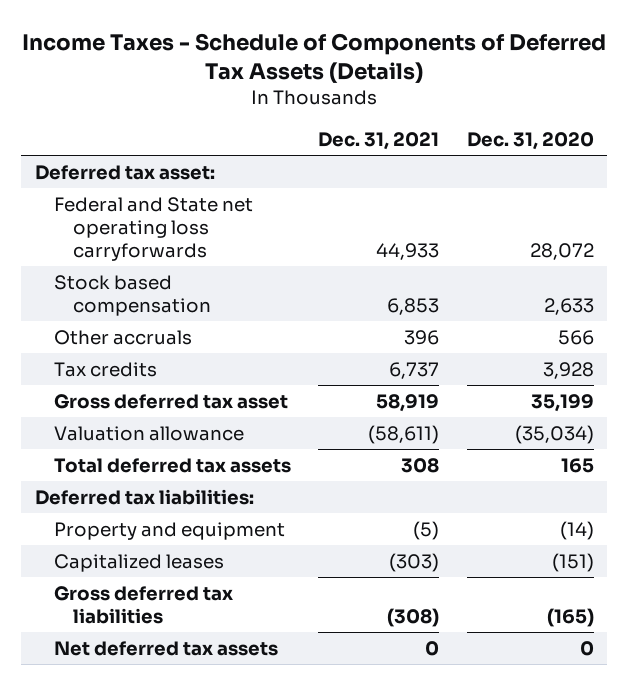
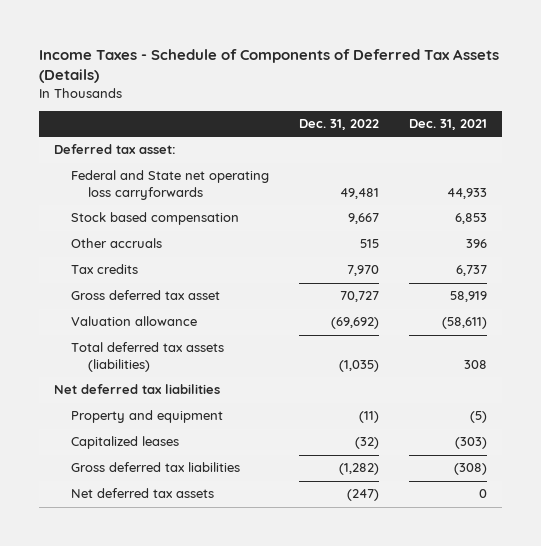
[466,132,594,151] Dec. 31, 2020 -> none
none -> [299,119,380,131] Dec. 31, 2022
[53,458,291,474] Total deferred tax assets -> [71,342,225,373] Total deferred tax assets (liabilities)
[34,489,254,506] Deferred tax liabilities: -> [54,384,221,395] Net deferred tax liabilities

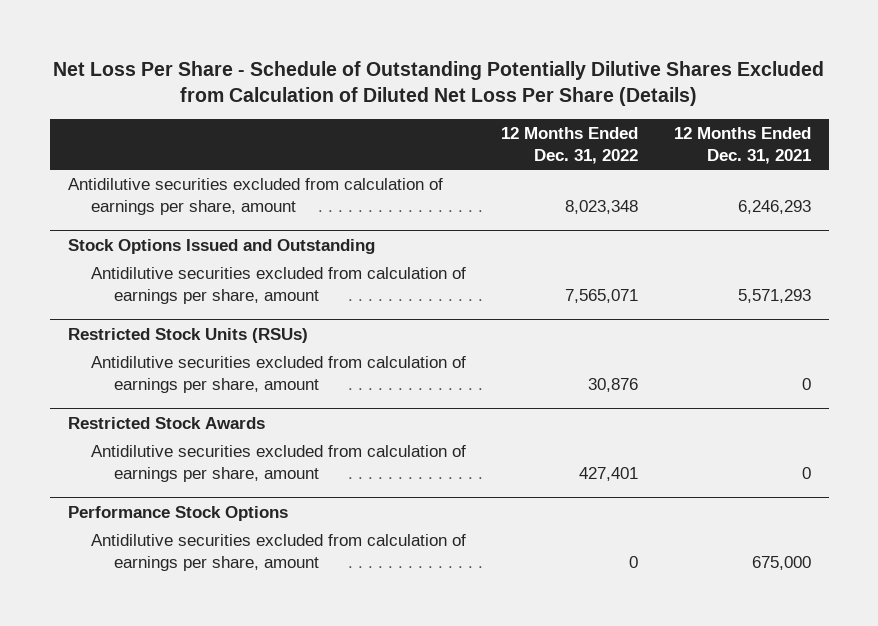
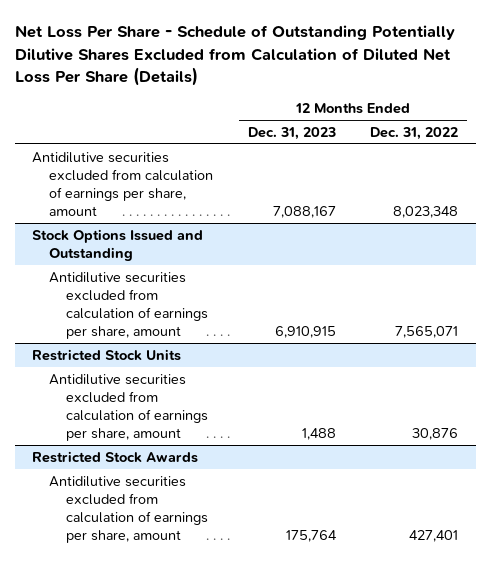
[673,127,811,165] 12 Months Ended Dec. 31, 2021 -> none
none -> [247,126,336,140] Dec. 31, 2023
[67,327,308,343] Restricted Stock Units (RSUs) -> [32,348,182,361] Restricted Stock Units
[67,505,288,521] Performance Stock Options -> none
[90,533,466,571] Antidilutive securities excluded from calculation of earnings per share, amount -> none

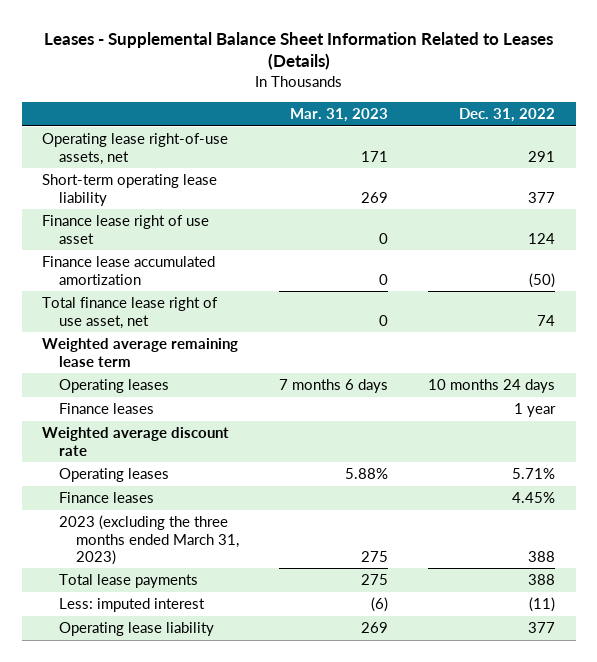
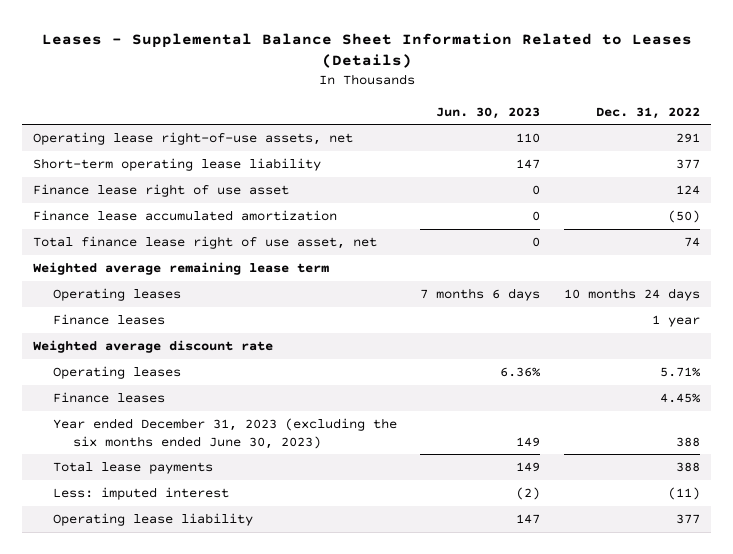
[290,107,389,122] Mar. 31, 2023 -> none
none -> [436,106,541,119] Jun. 30, 2023
[58,515,240,565] 2023 (excluding the three months ended March 31, 2023) -> [53,418,398,449] Year ended December 31, 2023 (excluding the six months ended June 30, 2023)

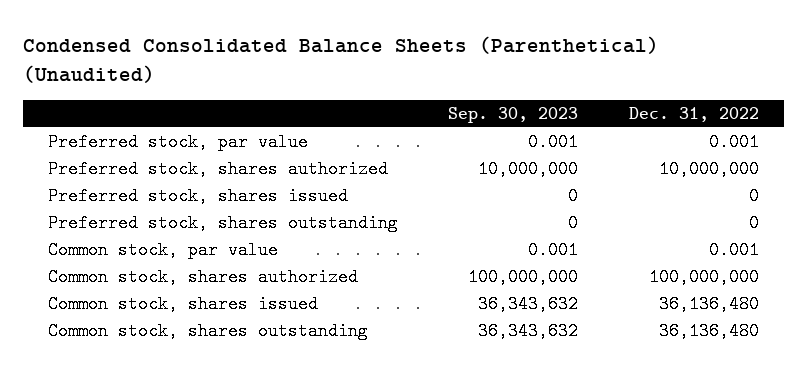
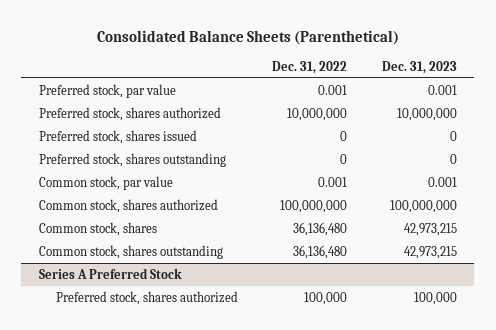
[22,36,659,84] Condensed Consolidated Balance Sheets (Parenthetical) (Unaudited) -> [96,29,399,45] Consolidated Balance Sheets (Parenthetical)
[448,107,579,124] Sep. 30, 2023 -> none
none -> [381,60,457,74] Dec. 31, 2023
[48,295,319,314] Common stock, shares issued -> [38,222,157,237] Common stock, shares
none -> [38,268,182,280] Series A Preferred Stock
none -> [55,291,238,306] Preferred stock, shares authorized

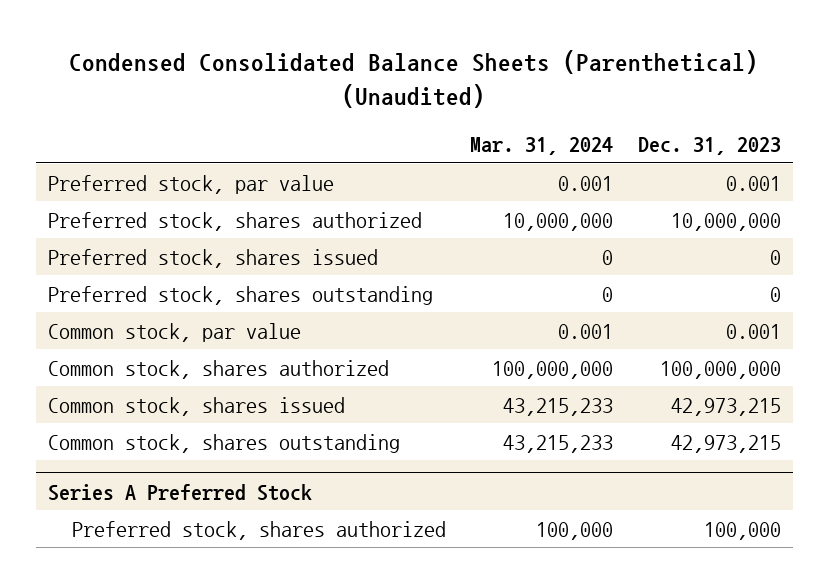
[96,29,399,45] Consolidated Balance Sheets (Parenthetical) -> [69,49,759,108] Condensed Consolidated Balance Sheets (Parenthetical) (Unaudited)
[272,60,348,74] Dec. 31, 2022 -> none
none -> [470,137,614,156] Mar. 31, 2024
[38,222,157,237] Common stock, shares -> [47,396,345,416] Common stock, shares issued

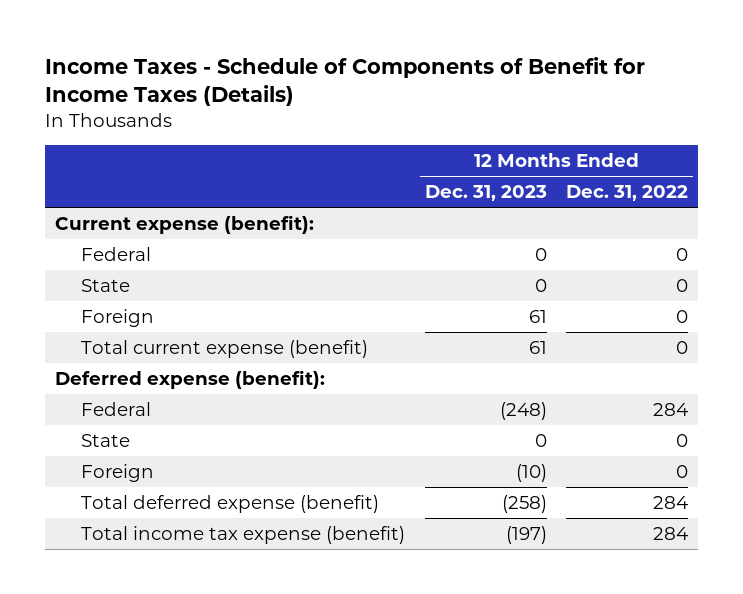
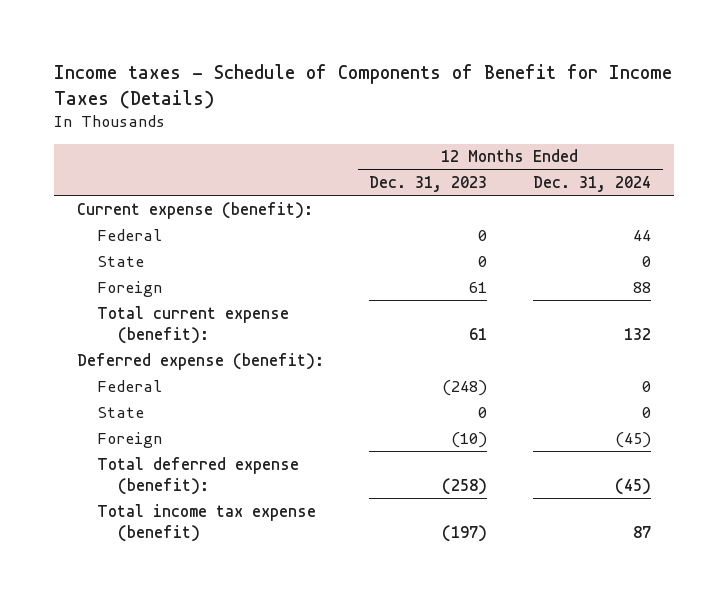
[45,56,646,106] Income Taxes - Schedule of Components of Benefit for Income Taxes (Details) -> [53,64,672,109] Income taxes - Schedule of Components of Benefit for Income Taxes (Details)
[566,185,689,202] Dec. 31, 2022 -> none
none -> [533,176,652,193] Dec. 31, 2024
[81,339,369,358] Total current expense (benefit) -> [97,305,290,344] Total current expense (benefit):
[81,494,380,513] Total deferred expense (benefit) -> [97,456,300,495] Total deferred expense (benefit):

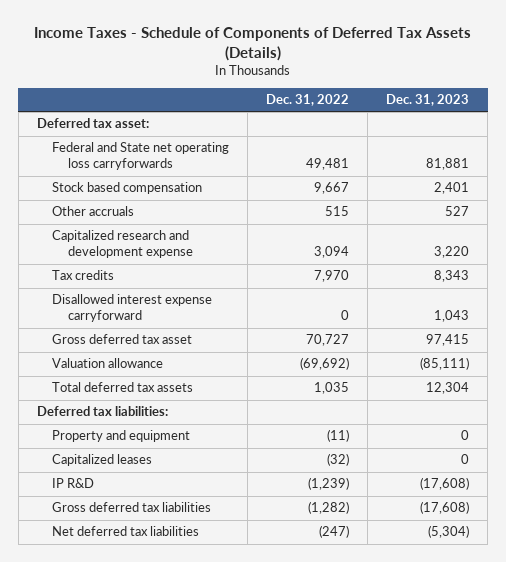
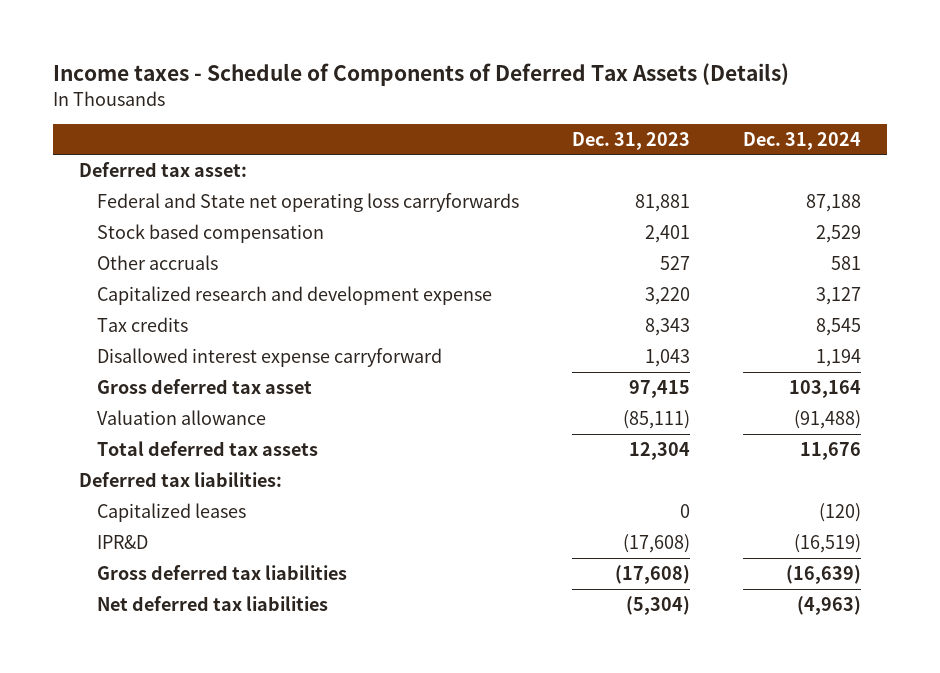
[34,27,472,61] Income Taxes - Schedule of Components of Deferred Tax Assets (Details) -> [52,63,789,87] Income taxes - Schedule of Components of Deferred Tax Assets (Details)
[266,94,350,107] Dec. 31, 2022 -> none
none -> [742,131,861,150] Dec. 31, 2024
[52,430,191,443] Property and equipment -> none
[52,478,95,489] IP R&D -> [97,534,149,549] IPR&D

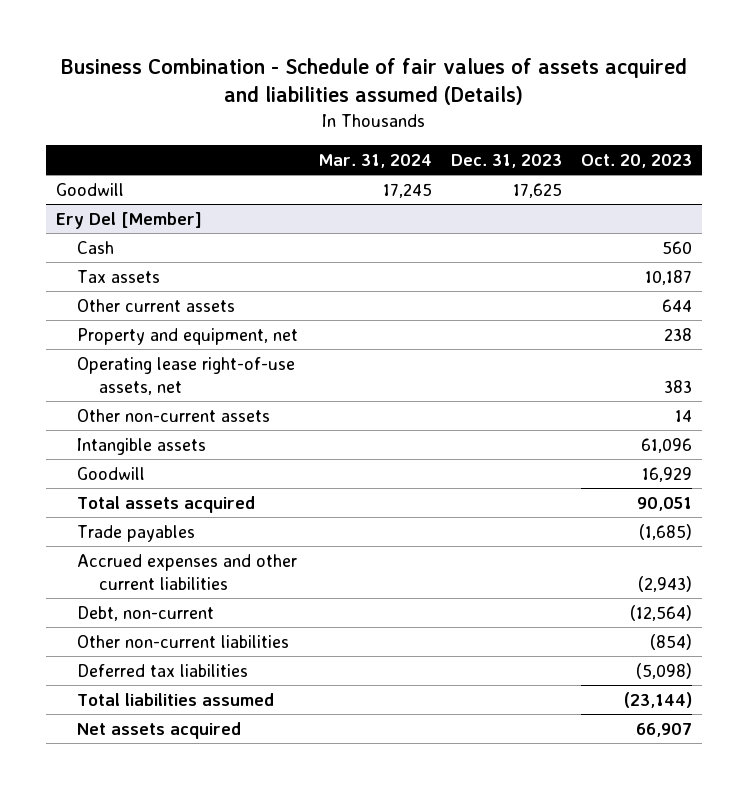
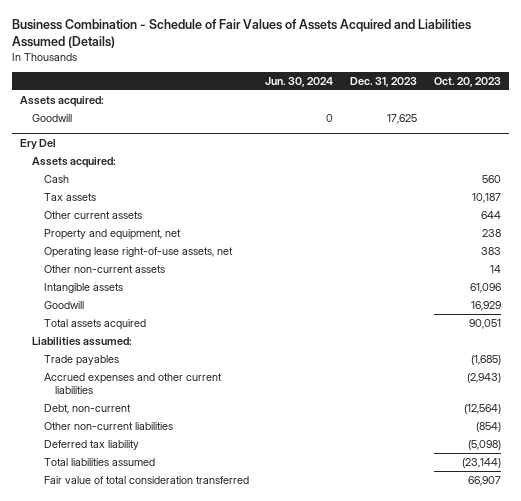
[61,58,688,106] Business Combination - Schedule of fair values of assets acquired and liabilities assumed (Details) -> [11,18,471,48] Business Combination - Schedule of Fair Values of Assets Acquired and Liabilities Assumed (Details)
[317,153,432,168] Mar. 31, 2024 -> none
none -> [265,76,334,87] Jun. 30, 2024
none -> [20,96,105,108] Assets acquired:
[55,211,202,229] Ery Del [Member] -> [20,138,57,150] Ery Del
none -> [31,157,116,169] Assets acquired:
none -> [31,337,132,347] Liabilities assumed:
[77,663,249,677] Deferred tax liabilities -> [43,440,139,451] Deferred tax liability
[77,721,242,739] Net assets acquired -> [43,476,249,485] Fair value of total consideration transferred

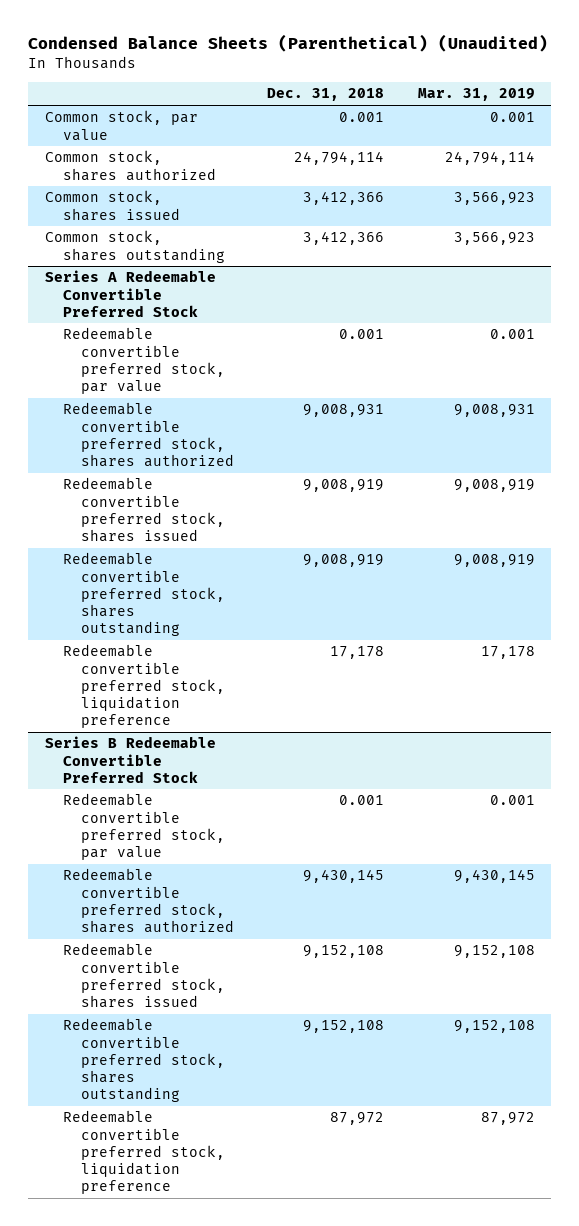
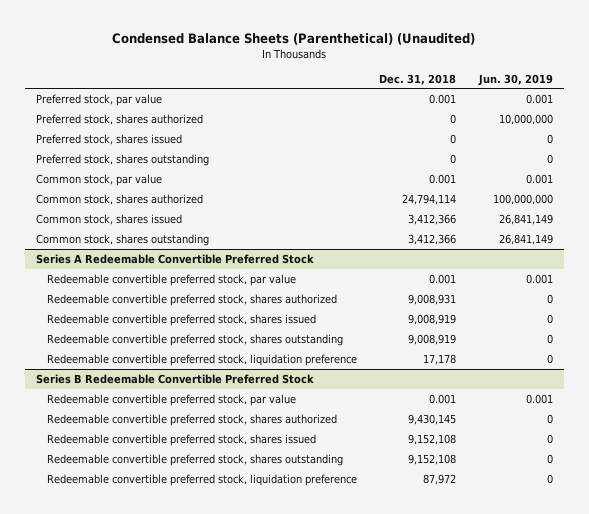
[417,88,535,102] Mar. 31, 2019 -> none
none -> [477,73,553,86] Jun. 30, 2019
none -> [36,93,163,106] Preferred stock, par value
none -> [36,113,204,125] Preferred stock, shares authorized
none -> [36,133,183,145] Preferred stock, shares issued
none -> [36,153,210,166] Preferred stock, shares outstanding

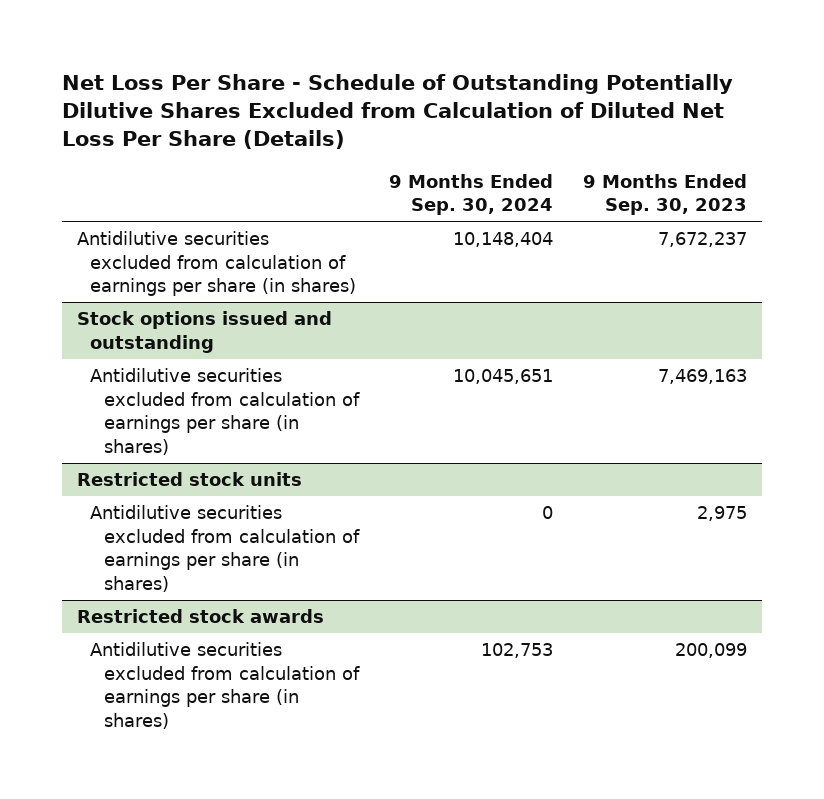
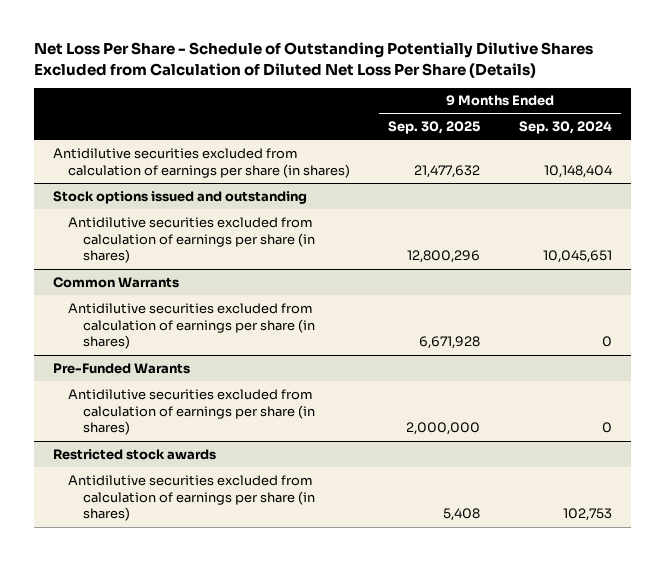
[582,173,747,215] 9 Months Ended Sep. 30, 2023 -> none
none -> [388,121,481,135] Sep. 30, 2025
[76,472,302,487] Restricted stock units -> none
none -> [52,276,179,288] Common Warrants
none -> [52,362,190,374] Pre-Funded Warants
none -> [67,388,315,436] Antidilutive securities excluded from calculation of earnings per share (in shares)

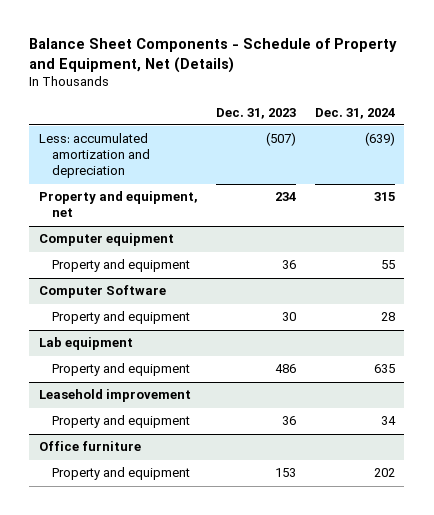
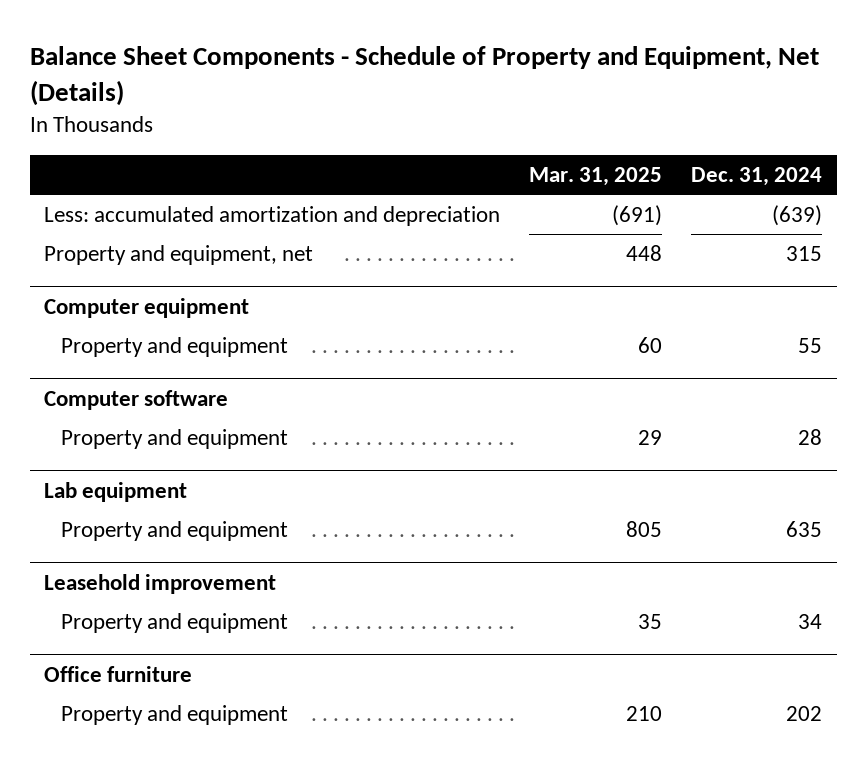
[216,107,297,119] Dec. 31, 2023 -> none
none -> [529,167,663,187] Mar. 31, 2025
[38,285,166,299] Computer Software -> [44,389,229,410] Computer software

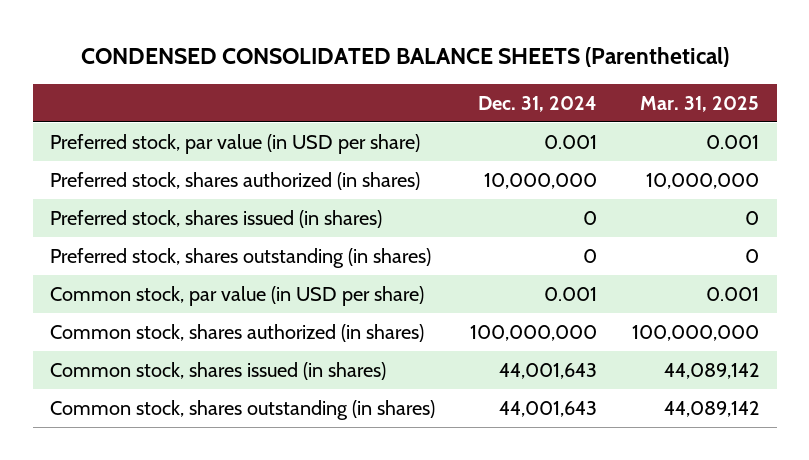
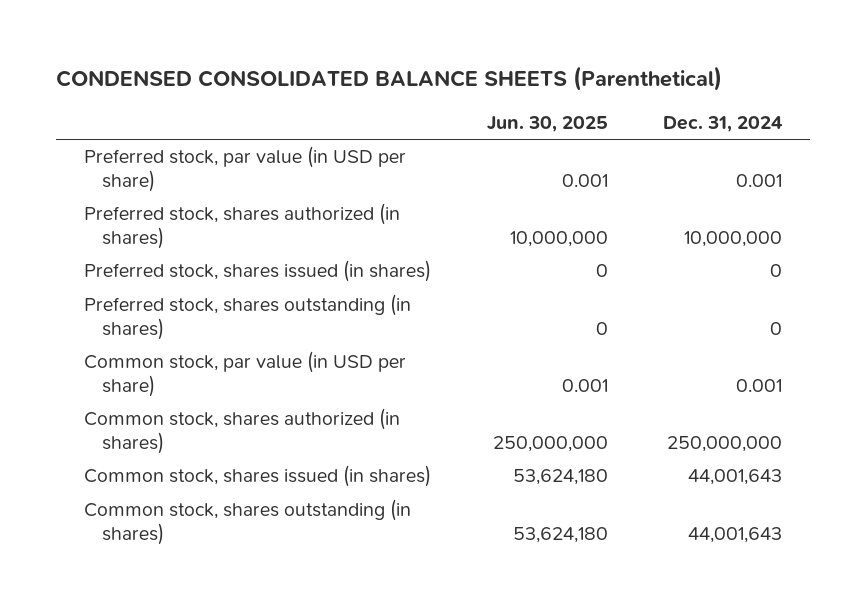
[640,95,760,112] Mar. 31, 2025 -> none
none -> [486,115,608,132] Jun. 30, 2025
[470,325,598,342] 100,000,000 -> [667,435,783,452] 250,000,000

